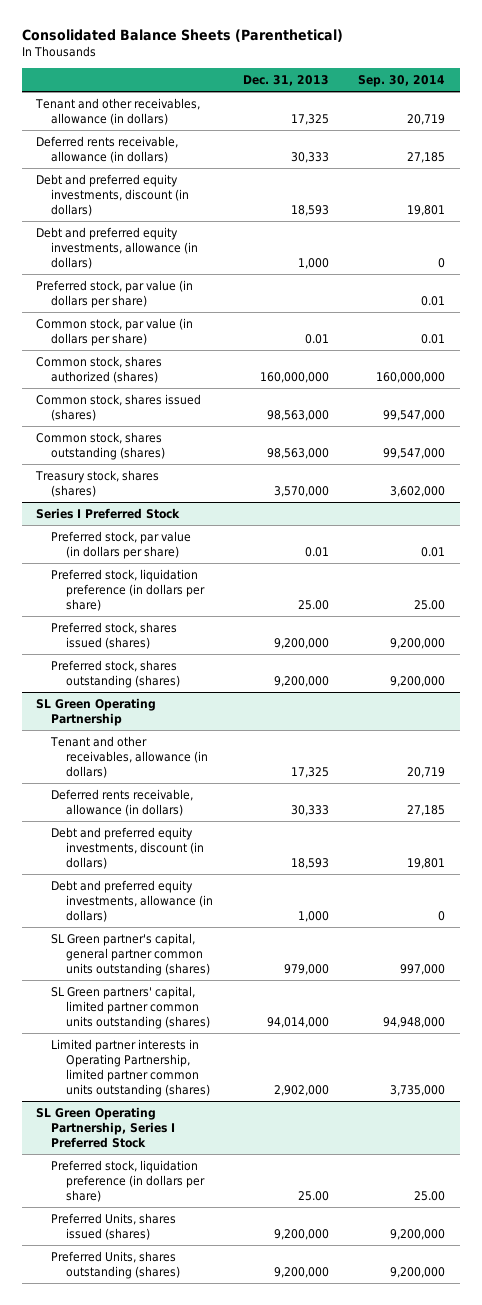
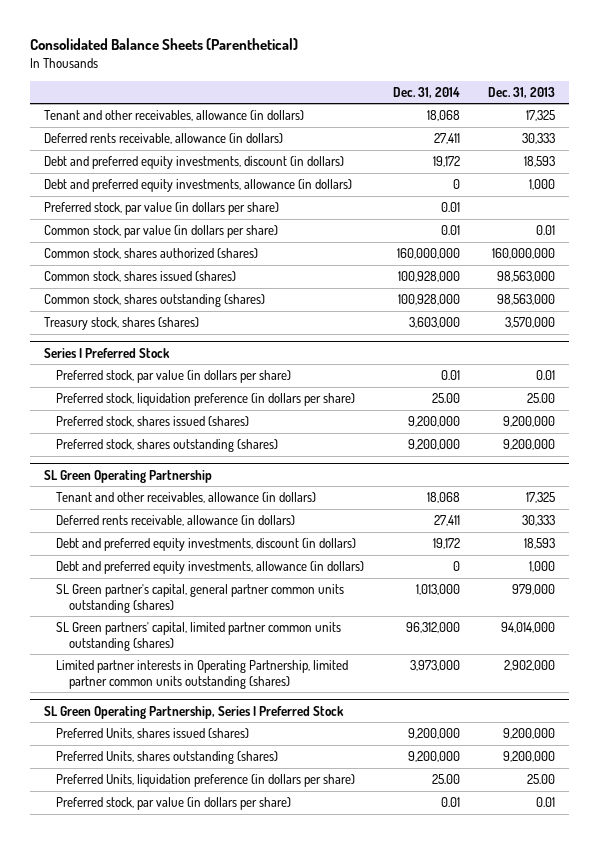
[358,75,446,88] Sep. 30, 2014 -> none
none -> [392,86,460,98] Dec. 31, 2014
[51,1159,206,1202] Preferred stock, liquidation preference (in dollars per share) -> none
none -> [56,774,356,788] Preferred Units, liquidation preference (in dollars per share)
none -> [56,797,292,811] Preferred stock, par value (in dollars per share)

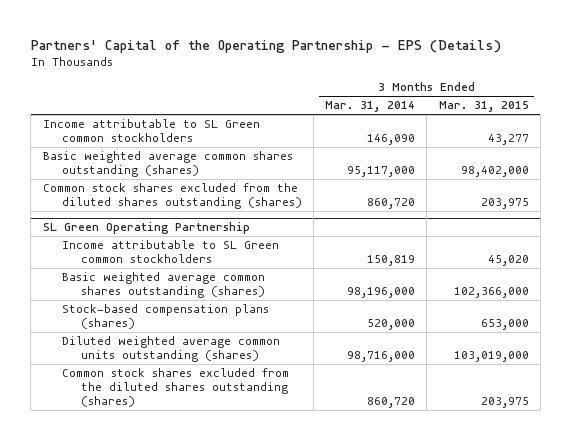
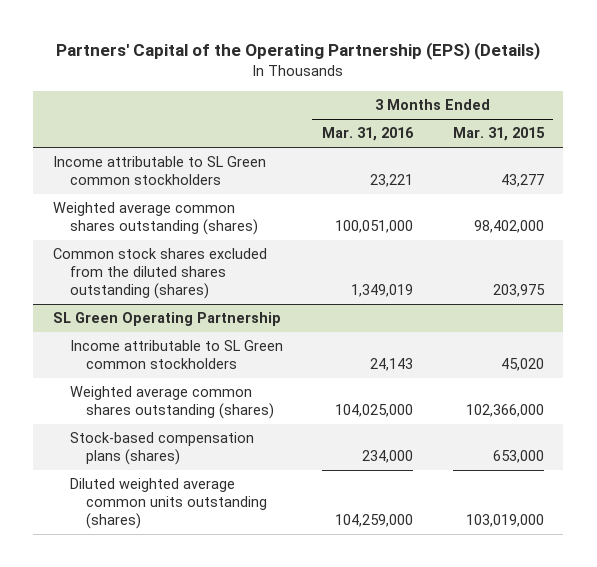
[30,39,501,53] Partners' Capital of the Operating Partnership - EPS (Details) -> [56,42,541,61] Partners' Capital of the Operating Partnership (EPS) (Details)
[325,101,416,113] Mar. 31, 2014 -> none
none -> [322,127,415,142] Mar. 31, 2016
[42,151,293,178] Basic weighted average common shares outstanding (shares) -> [53,202,258,235] Weighted average common shares outstanding (shares)
[61,272,266,299] Basic weighted average common shares outstanding (shares) -> [69,386,275,419] Weighted average common shares outstanding (shares)
[61,368,289,408] Common stock shares excluded from the diluted shares outstanding (shares) -> none

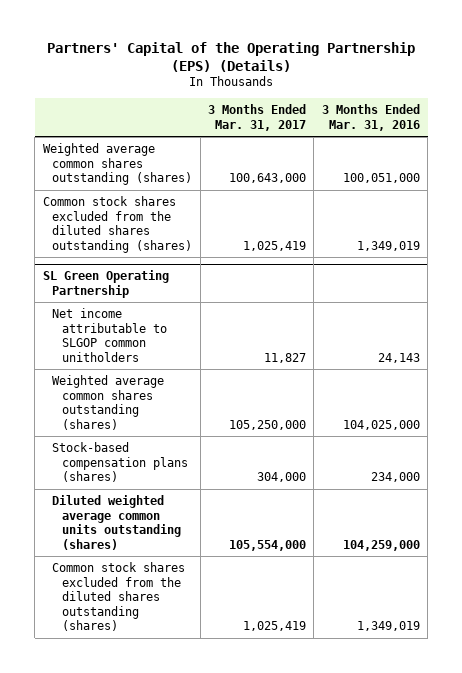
[452,127,545,142] Mar. 31, 2015 -> none
none -> [207,104,306,131] 3 Months Ended Mar. 31, 2017
[53,156,267,185] Income attributable to SL Green common stockholders -> none
[69,340,283,369] Income attributable to SL Green common stockholders -> [52,307,167,362] Net income attributable to SLGOP common unitholders
none -> [52,561,186,632] Common stock shares excluded from the diluted shares outstanding (shares)

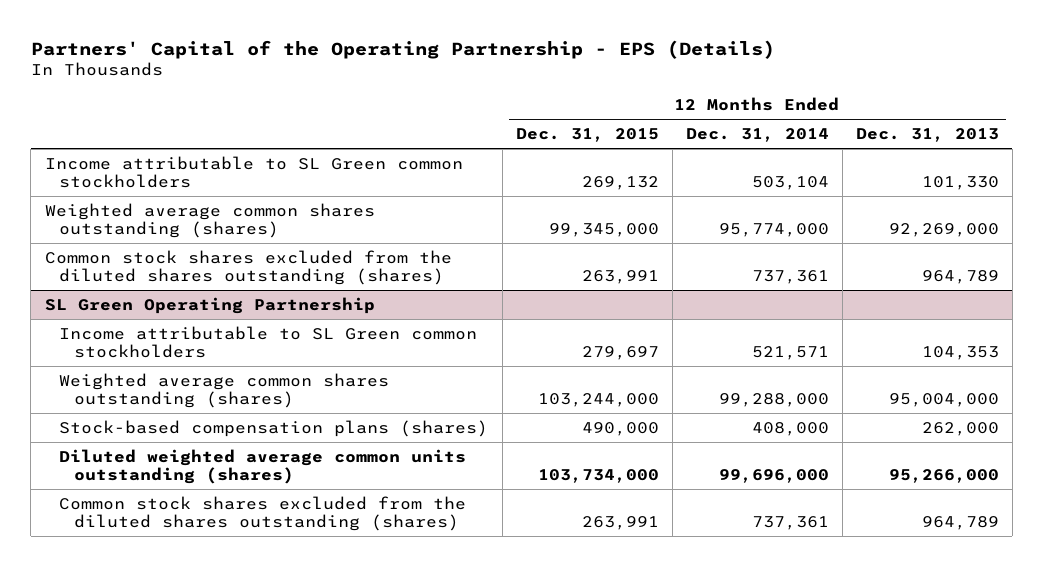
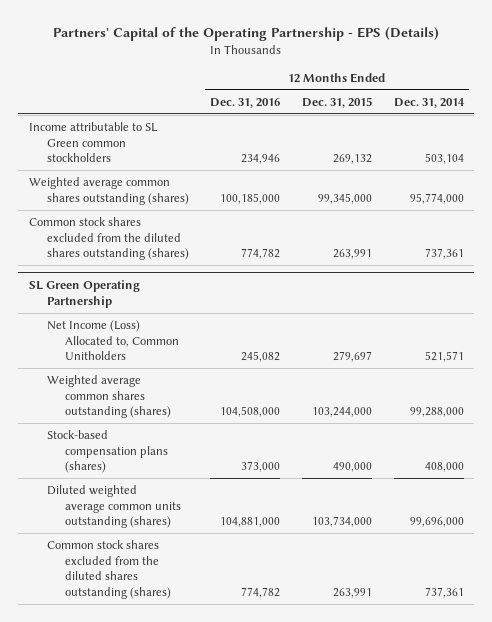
[855,128,999,143] Dec. 31, 2013 -> none
none -> [210,97,281,108] Dec. 31, 2016
[59,325,478,359] Income attributable to SL Green common stockholders -> [46,319,179,361] Net Income (Loss) Allocated to, Common Unitholders

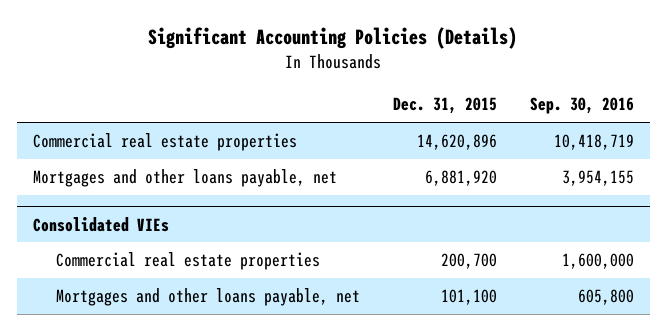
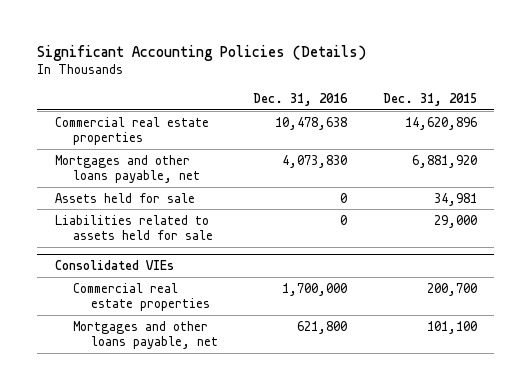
[529,97,634,115] Sep. 30, 2016 -> none
none -> [253,92,349,106] Dec. 31, 2016
none -> [54,192,195,203] Assets held for sale
none -> [54,214,214,240] Liabilities related to assets held for sale

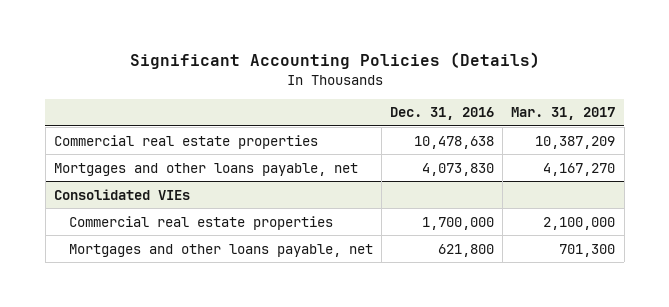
[382,92,477,106] Dec. 31, 2015 -> none
none -> [511,107,616,121] Mar. 31, 2017
[54,192,195,203] Assets held for sale -> none
[54,214,214,240] Liabilities related to assets held for sale -> none

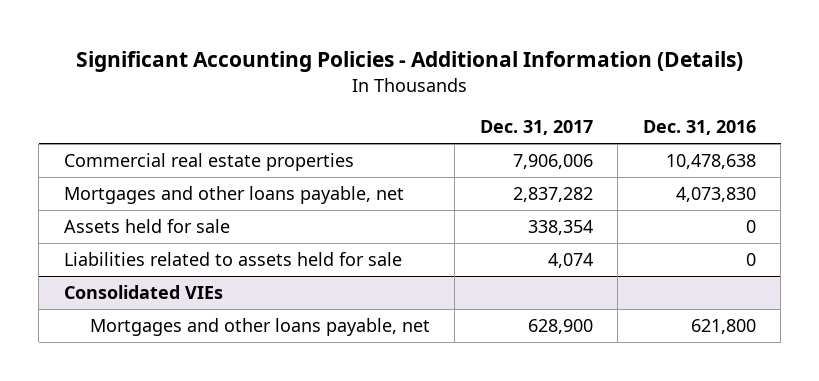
[129,52,540,70] Significant Accounting Policies (Details) -> [75,51,743,73] Significant Accounting Policies - Additional Information (Details)
[511,107,616,121] Mar. 31, 2017 -> none
none -> [479,119,593,135] Dec. 31, 2017
none -> [63,219,230,234] Assets held for sale
none -> [63,252,402,267] Liabilities related to assets held for sale
[68,215,333,230] Commercial real estate properties -> none

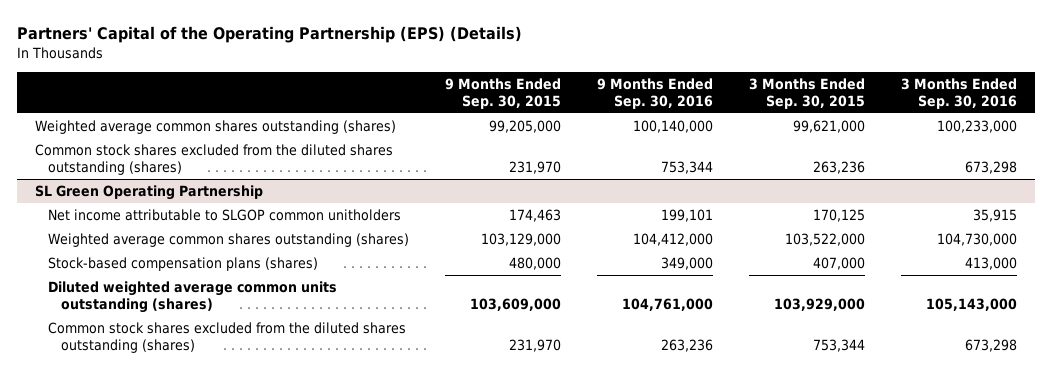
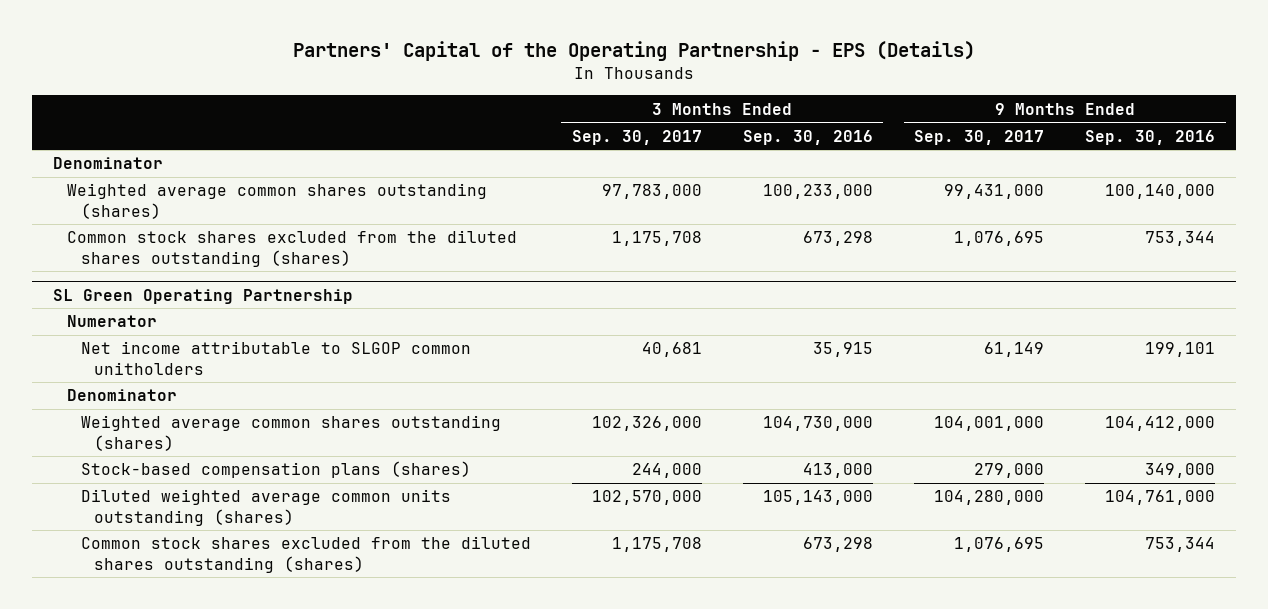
[17,25,523,43] Partners' Capital of the Operating Partnership (EPS) (Details) -> [293,41,976,62] Partners' Capital of the Operating Partnership - EPS (Details)
[445,77,562,109] 9 Months Ended Sep. 30, 2015 -> none
[749,77,866,109] 3 Months Ended Sep. 30, 2015 -> none
none -> [571,129,702,145] Sep. 30, 2017
none -> [914,129,1045,145] Sep. 30, 2017
none -> [52,157,163,170] Denominator
none -> [66,315,157,328] Numerator
none -> [66,389,177,402] Denominator
[661,338,714,352] 263,236 -> [1145,537,1216,553] 753,344

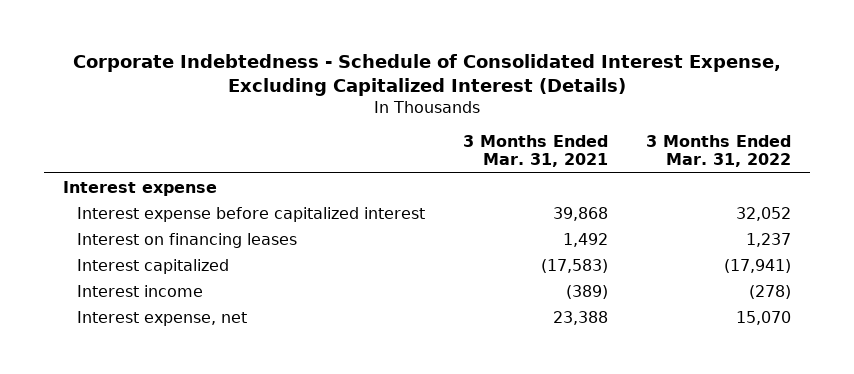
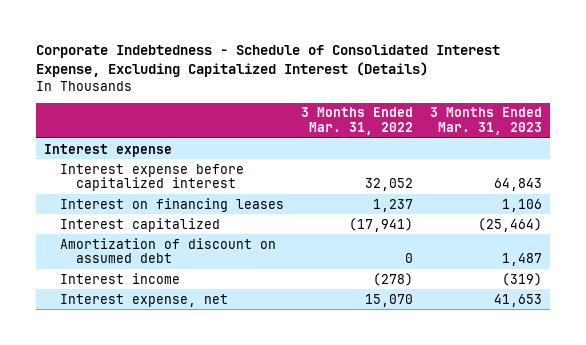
[462,135,608,168] 3 Months Ended Mar. 31, 2021 -> none
none -> [429,107,542,136] 3 Months Ended Mar. 31, 2023
none -> [60,237,277,264] Amortization of discount on assumed debt

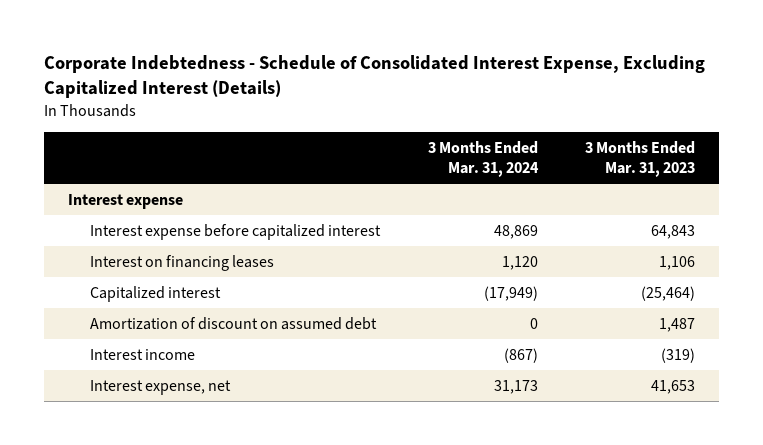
[300,107,413,136] 3 Months Ended Mar. 31, 2022 -> none
none -> [427,140,539,177] 3 Months Ended Mar. 31, 2024
[60,217,221,232] Interest capitalized -> [89,285,221,302] Capitalized interest

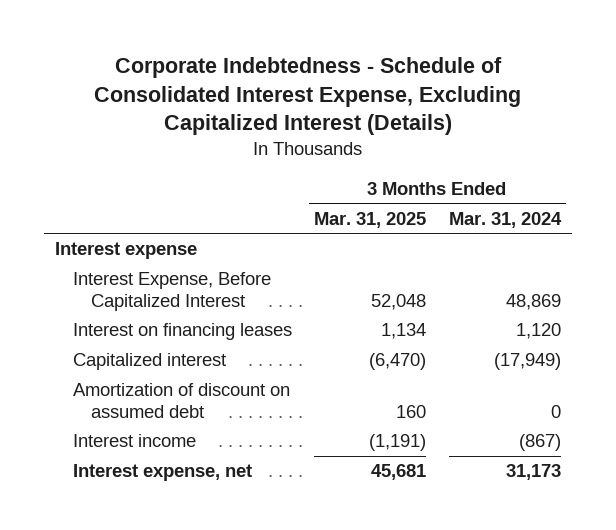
[585,140,696,177] 3 Months Ended Mar. 31, 2023 -> none
none -> [314,211,427,228] Mar. 31, 2025
[89,223,381,240] Interest expense before capitalized interest -> [73,272,272,311] Interest Expense, Before Capitalized Interest

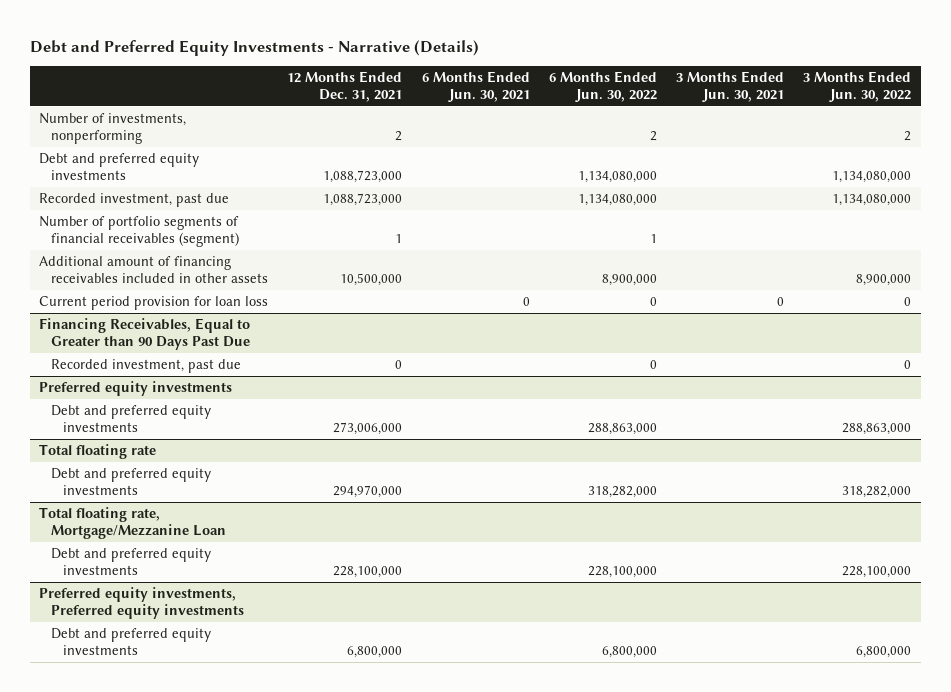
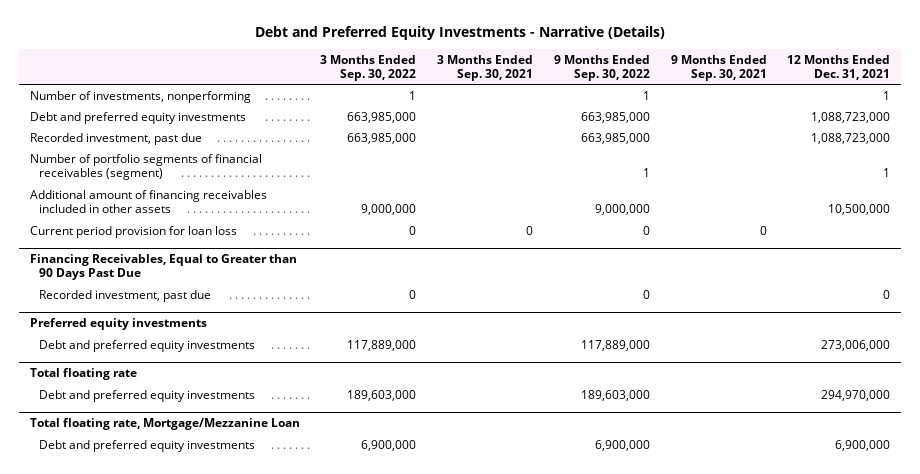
[421,71,530,103] 6 Months Ended Jun. 30, 2021 -> none
[548,71,657,103] 6 Months Ended Jun. 30, 2022 -> none
[676,71,785,103] 3 Months Ended Jun. 30, 2021 -> none
[803,71,912,103] 3 Months Ended Jun. 30, 2022 -> none
none -> [320,54,417,81] 3 Months Ended Sep. 30, 2022
none -> [437,54,534,81] 3 Months Ended Sep. 30, 2021
none -> [553,54,650,81] 9 Months Ended Sep. 30, 2022
none -> [670,54,767,81] 9 Months Ended Sep. 30, 2021
[395,131,403,142] 2 -> [883,90,891,100] 1
[39,587,245,620] Preferred equity investments, Preferred equity investments -> none
[51,628,212,656] Debt and preferred equity investments -> none
[333,566,403,579] 228,100,000 -> [835,439,891,451] 6,900,000

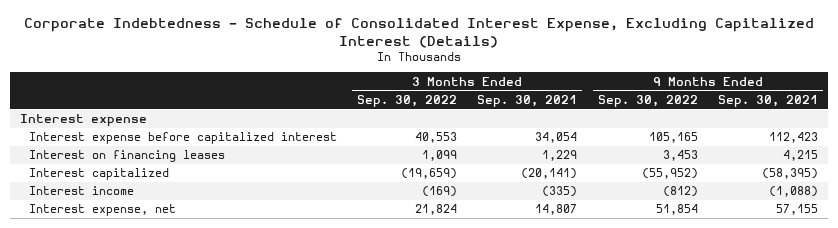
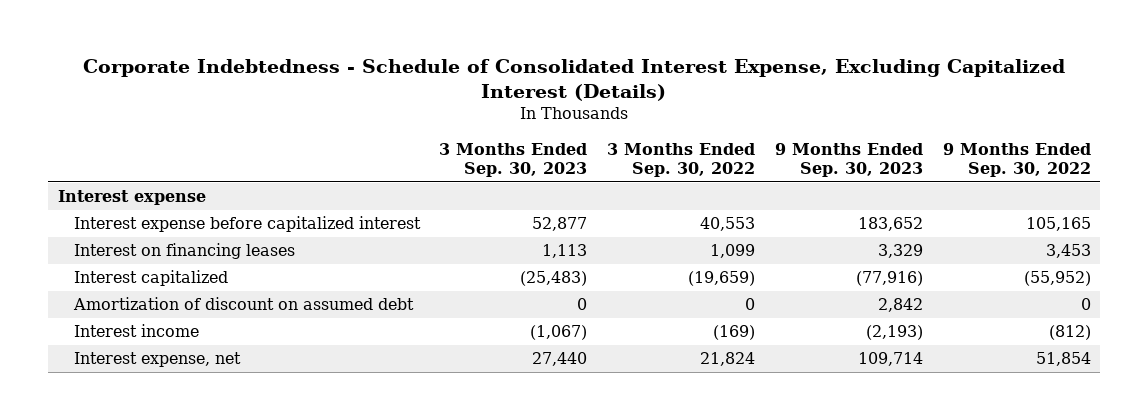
[477,94,578,107] Sep. 30, 2021 -> none
[717,94,818,107] Sep. 30, 2021 -> none
none -> [439,142,588,178] 3 Months Ended Sep. 30, 2023
none -> [774,142,923,178] 9 Months Ended Sep. 30, 2023
none -> [72,297,414,311] Amortization of discount on assumed debt

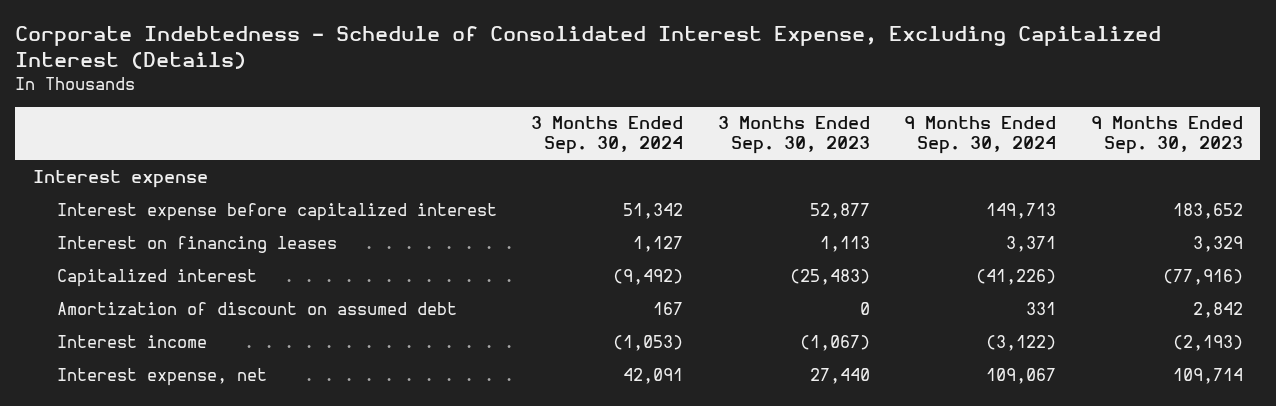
[607,142,756,178] 3 Months Ended Sep. 30, 2022 -> none
[942,142,1091,178] 9 Months Ended Sep. 30, 2022 -> none
none -> [531,116,684,155] 3 Months Ended Sep. 30, 2024
none -> [904,116,1057,155] 9 Months Ended Sep. 30, 2024
[73,270,228,287] Interest capitalized -> [57,268,258,287] Capitalized interest

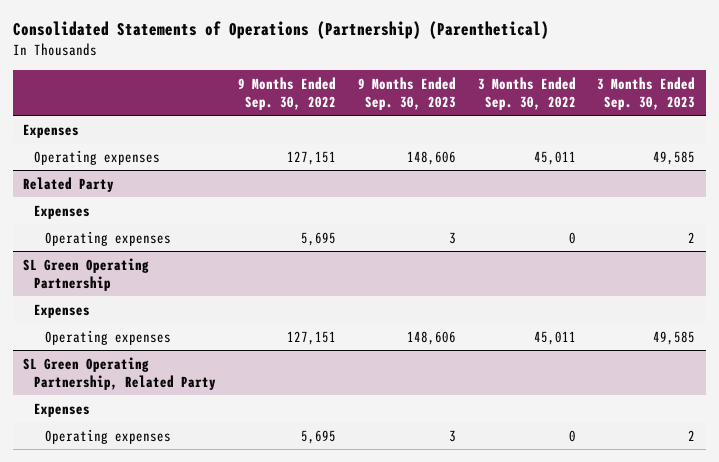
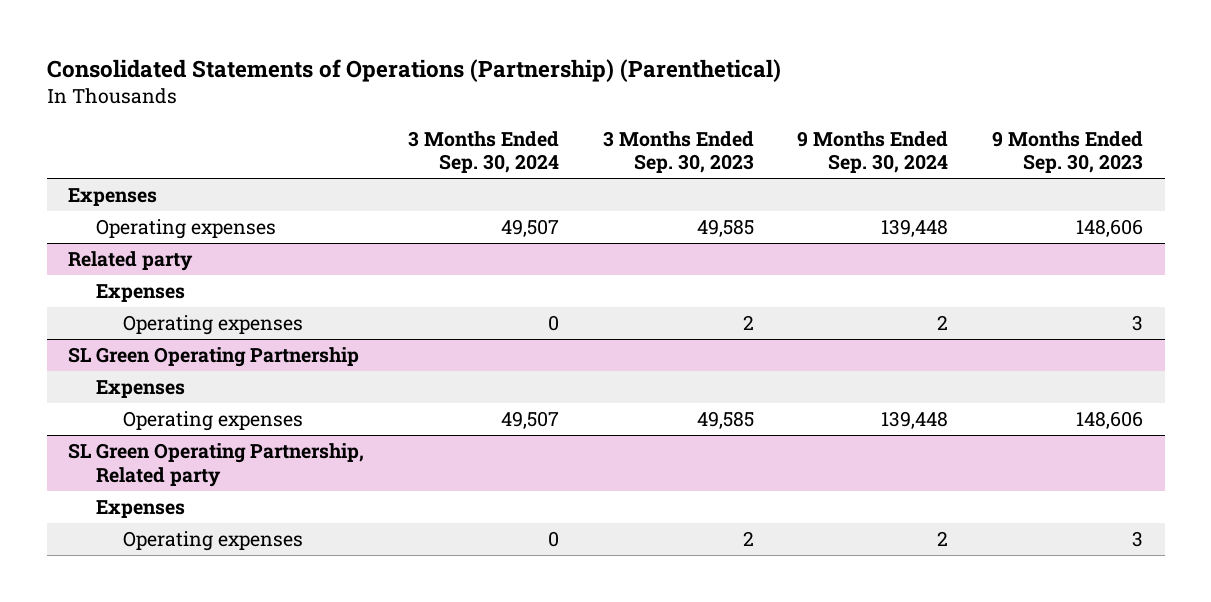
[238,76,337,110] 9 Months Ended Sep. 30, 2022 -> none
[477,76,576,110] 3 Months Ended Sep. 30, 2022 -> none
none -> [407,131,559,174] 3 Months Ended Sep. 30, 2024
none -> [797,131,949,174] 9 Months Ended Sep. 30, 2024
[23,176,115,192] Related Party -> [68,251,194,272] Related party
[23,356,217,390] SL Green Operating Partnership, Related Party -> [68,443,365,487] SL Green Operating Partnership, Related party

